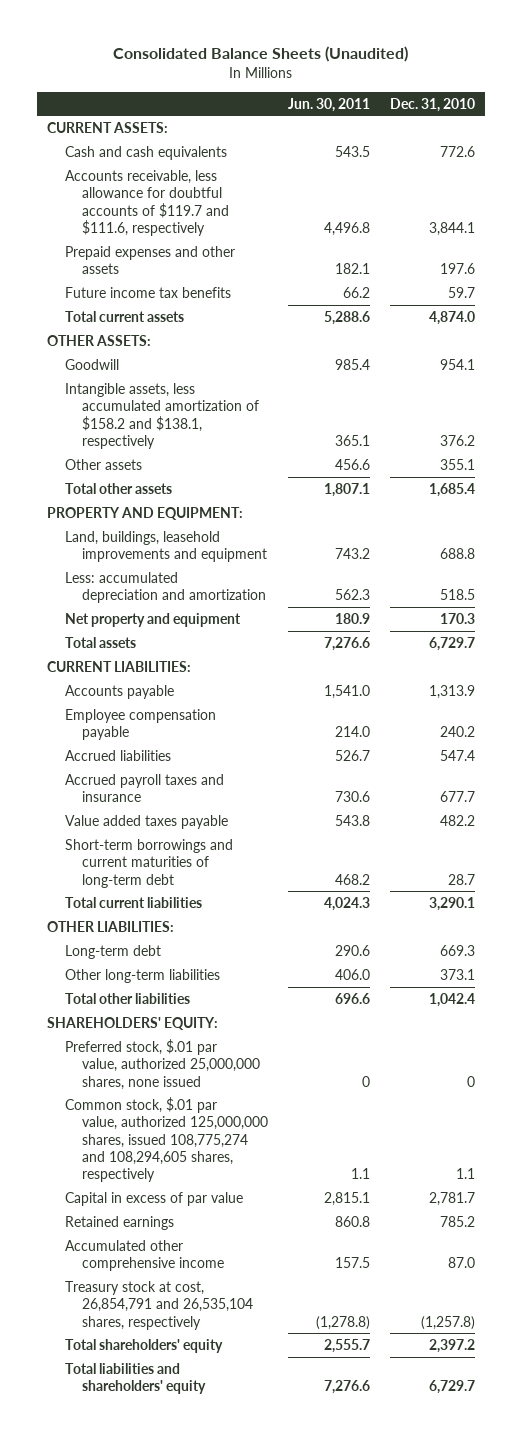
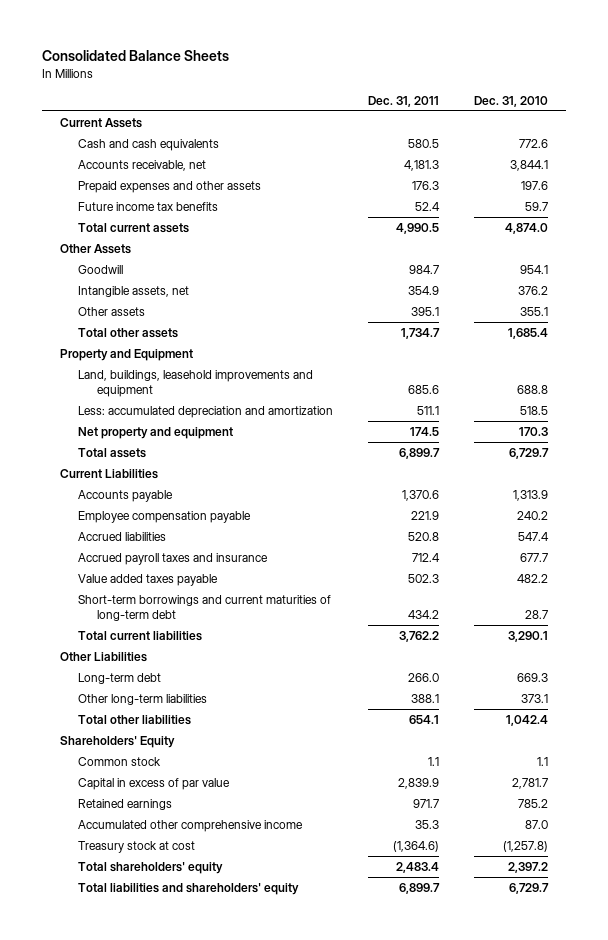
[112,45,408,62] Consolidated Balance Sheets (Unaudited) -> [42,50,230,62] Consolidated Balance Sheets
[288,97,371,112] Jun. 30, 2011 -> none
none -> [368,95,440,107] Dec. 31, 2011
[46,121,168,133] CURRENT ASSETS: -> [59,117,142,128] Current Assets
[64,169,230,237] Accounts receivable, less allowance for doubtful accounts of $119.7 and $111.6, respectively -> [78,159,207,171] Accounts receivable, net
[46,334,151,346] OTHER ASSETS: -> [59,243,131,254] Other Assets
[64,382,260,450] Intangible assets, less accumulated amortization of $158.2 and $138.1, respectively -> [78,285,190,297] Intangible assets, net
[46,506,243,520] PROPERTY AND EQUIPMENT: -> [59,348,193,361] Property and Equipment
[46,660,191,672] CURRENT LIABILITIES: -> [59,468,158,479] Current Liabilities
[46,920,174,932] OTHER LIABILITIES: -> [59,651,147,662] Other Liabilities
[64,1038,261,1090] Preferred stock, $.01 par value, authorized 25,000,000 shares, none issued -> none
[46,1016,218,1030] SHAREHOLDERS' EQUITY: -> [59,735,175,748] Shareholders' Equity
[64,1096,269,1183] Common stock, $.01 par value, authorized 125,000,000 shares, issued 108,775,274 and 108,294,605 shares, respectively -> [78,756,162,766] Common stock
[64,1280,254,1330] Treasury stock at cost, 26,854,791 and 26,535,104 shares, respectively -> [78,840,196,853] Treasury stock at cost

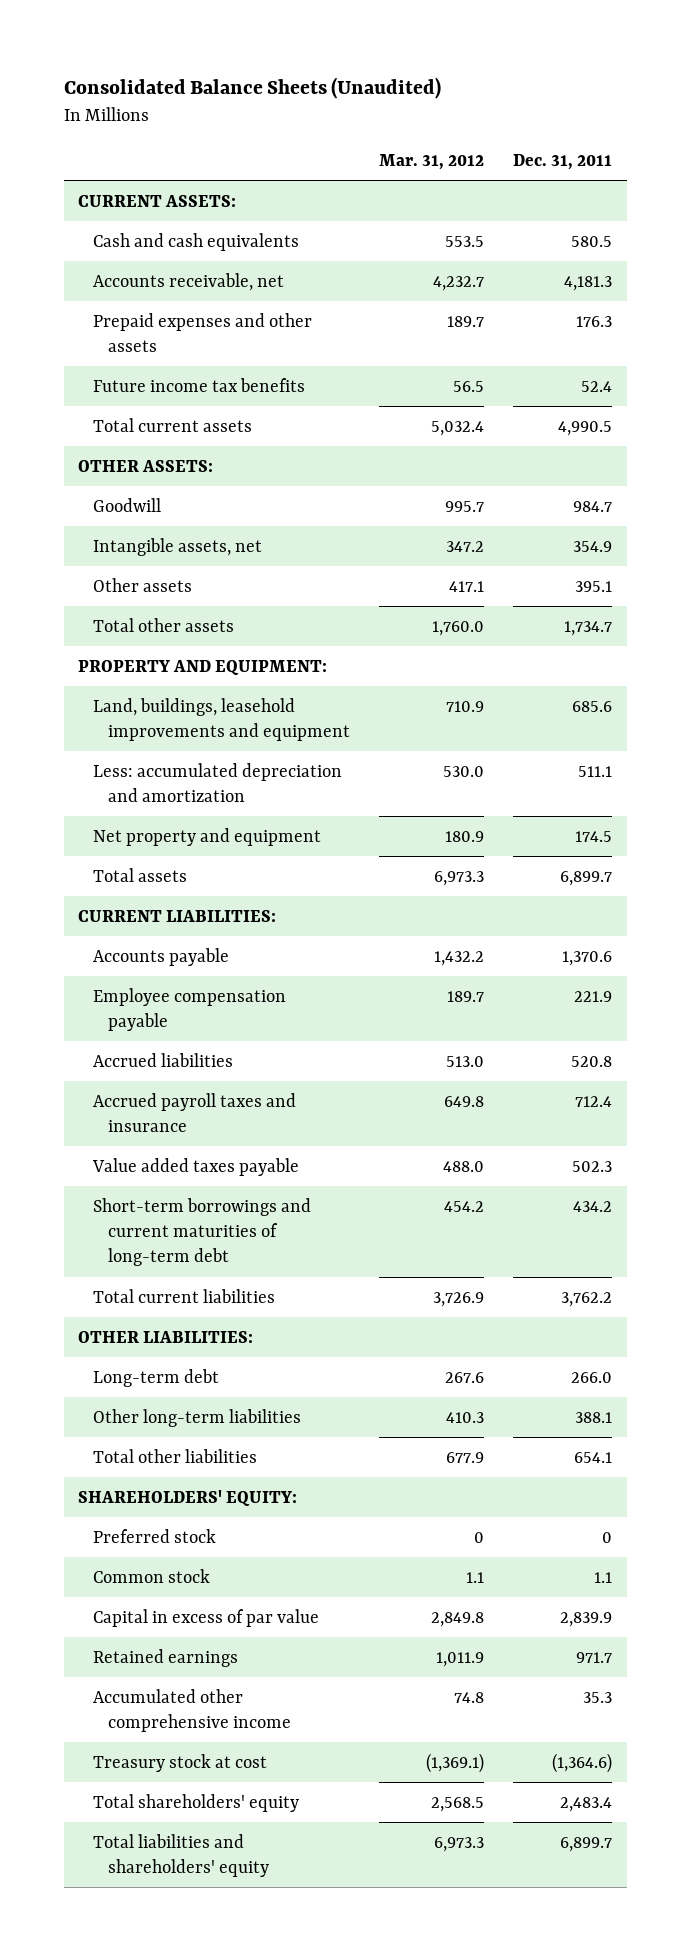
[42,50,230,62] Consolidated Balance Sheets -> [63,77,441,100] Consolidated Balance Sheets (Unaudited)
[474,95,549,107] Dec. 31, 2010 -> none
none -> [379,154,485,171] Mar. 31, 2012
[59,117,142,128] Current Assets -> [78,194,237,207] CURRENT ASSETS:
[59,243,131,254] Other Assets -> [78,459,214,472] OTHER ASSETS:
[59,348,193,361] Property and Equipment -> [78,659,328,675] PROPERTY AND EQUIPMENT:
[59,468,158,479] Current Liabilities -> [78,909,277,922] CURRENT LIABILITIES:
[59,651,147,662] Other Liabilities -> [78,1330,254,1343] OTHER LIABILITIES:
[59,735,175,748] Shareholders' Equity -> [78,1489,298,1506] SHAREHOLDERS' EQUITY:
none -> [93,1528,217,1543] Preferred stock

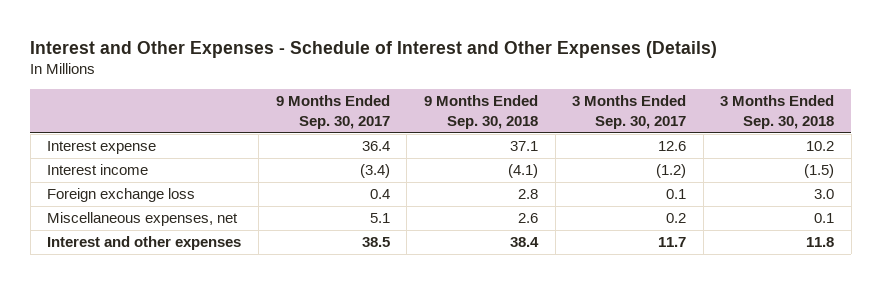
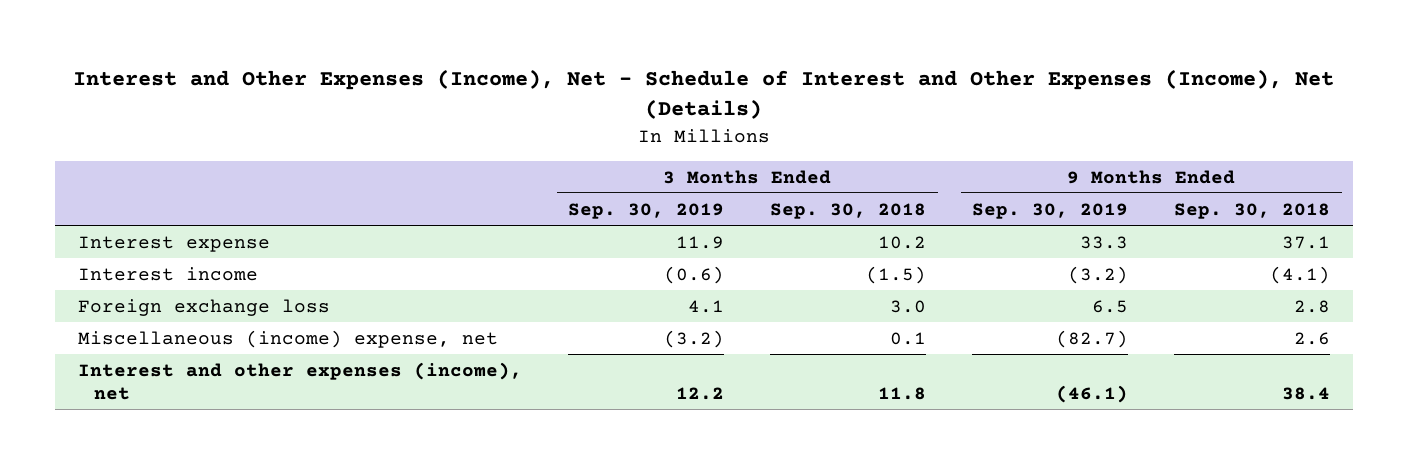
[30,40,718,58] Interest and Other Expenses - Schedule of Interest and Other Expenses (Details) -> [73,69,1335,120] Interest and Other Expenses (Income), Net - Schedule of Interest and Other Expenses (Income), Net (Details)
[275,95,390,129] 9 Months Ended Sep. 30, 2017 -> none
[572,95,687,129] 3 Months Ended Sep. 30, 2017 -> none
none -> [568,202,725,219] Sep. 30, 2019
none -> [972,202,1129,219] Sep. 30, 2019
[47,212,239,227] Miscellaneous expenses, net -> [78,329,499,348] Miscellaneous (income) expense, net
[47,236,242,251] Interest and other expenses -> [78,361,523,401] Interest and other expenses (income), net

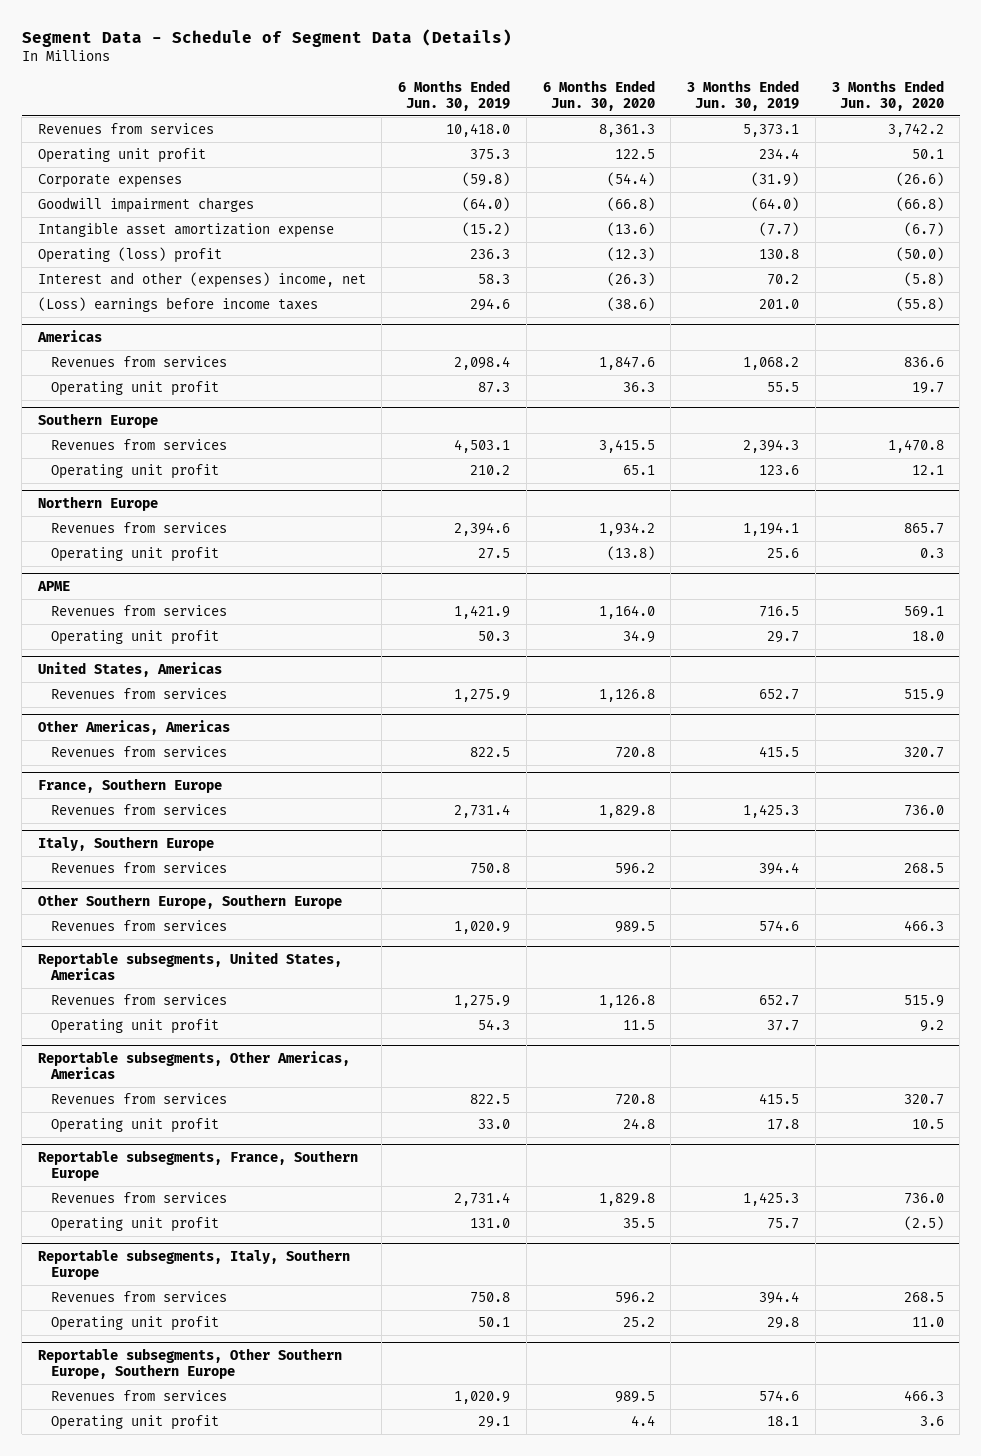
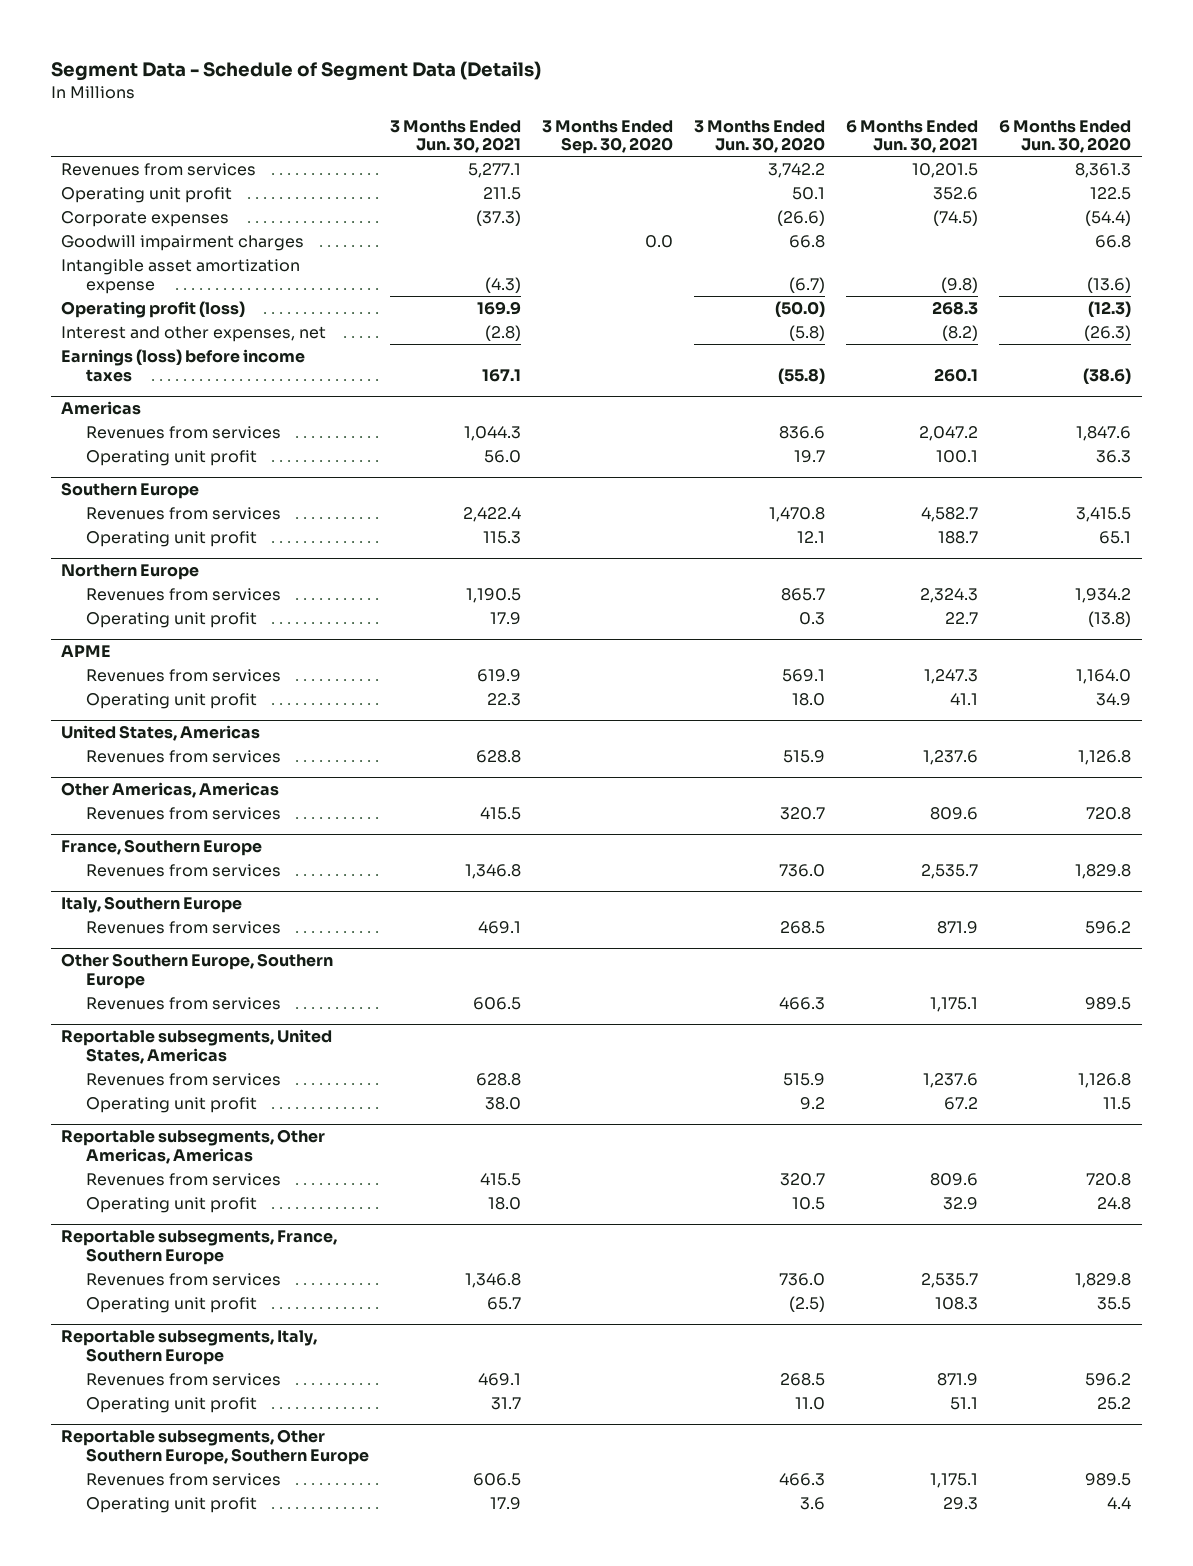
[398,80,511,112] 6 Months Ended Jun. 30, 2019 -> none
[687,80,800,112] 3 Months Ended Jun. 30, 2019 -> none
none -> [389,119,521,154] 3 Months Ended Jun. 30, 2021
none -> [541,119,673,155] 3 Months Ended Sep. 30, 2020
none -> [846,119,979,154] 6 Months Ended Jun. 30, 2021
[606,197,655,212] (66.8) -> [1095,234,1132,248] 66.8
[895,197,944,212] (66.8) -> [788,234,825,248] 66.8
[37,247,222,264] Operating (loss) profit -> [61,300,246,318] Operating profit (loss)
[37,272,366,289] Interest and other (expenses) income, net -> [61,325,327,342] Interest and other expenses, net
[37,297,318,313] (Loss) earnings before income taxes -> [61,348,306,382] Earnings (loss) before income taxes

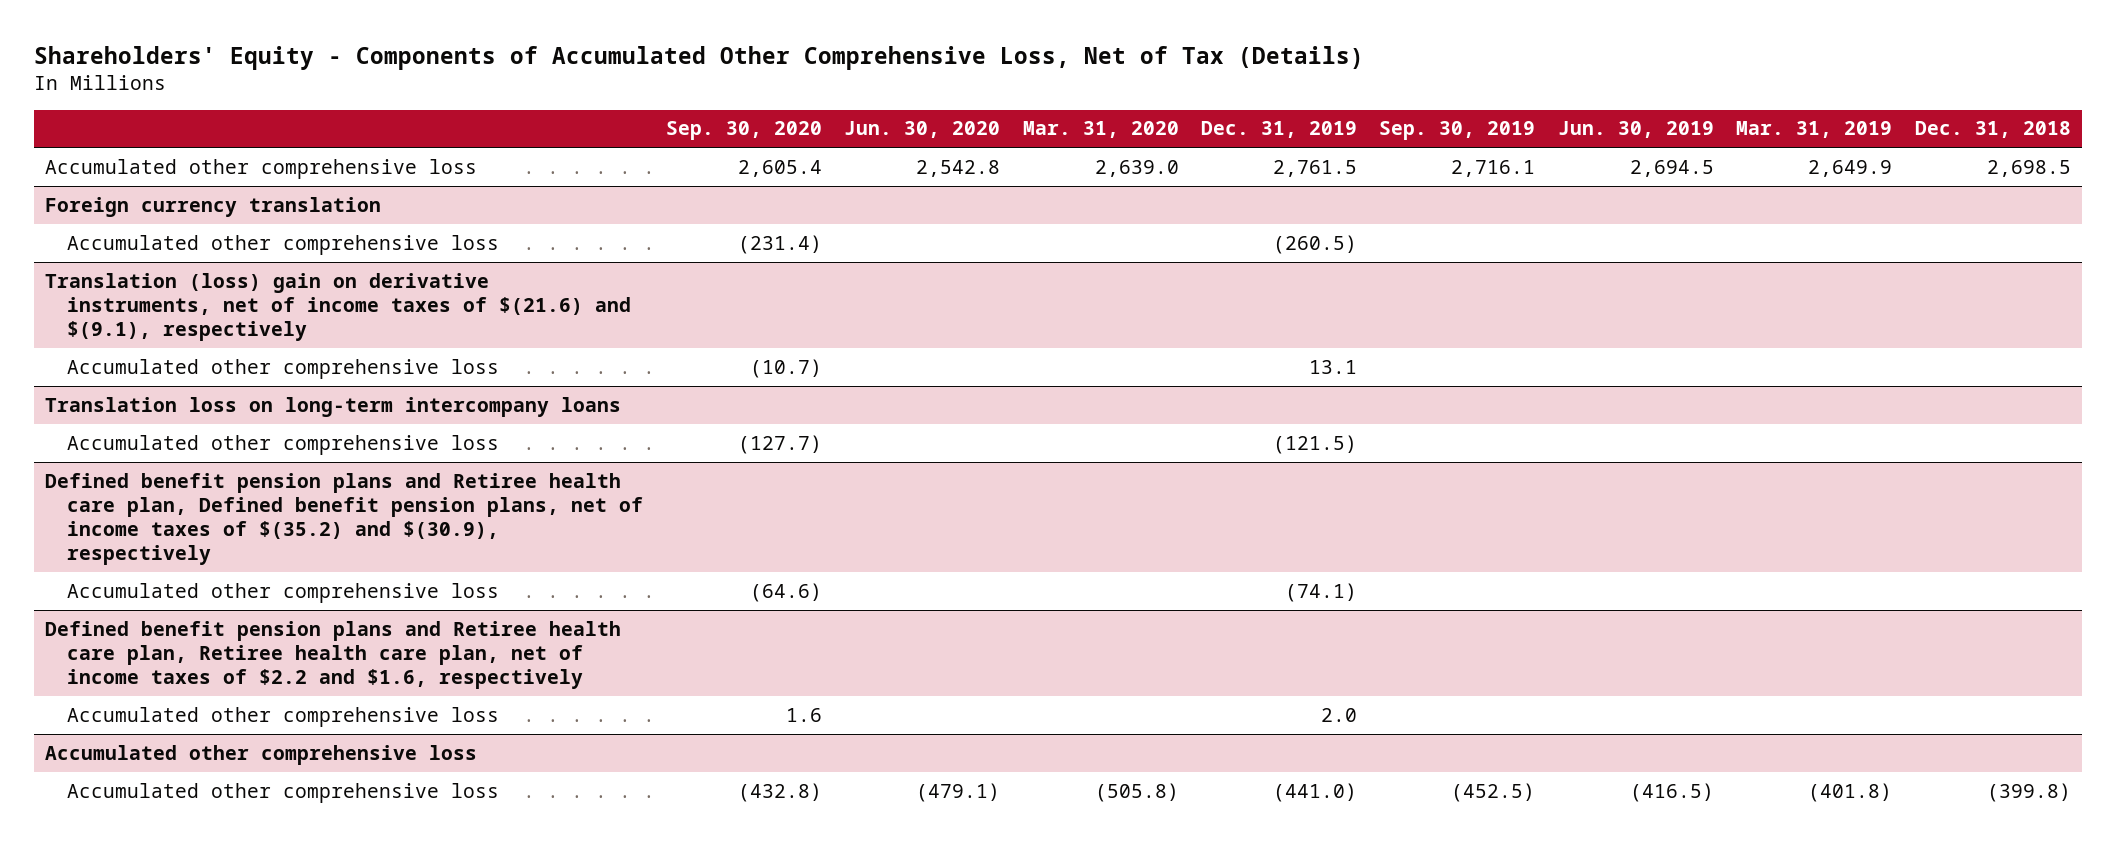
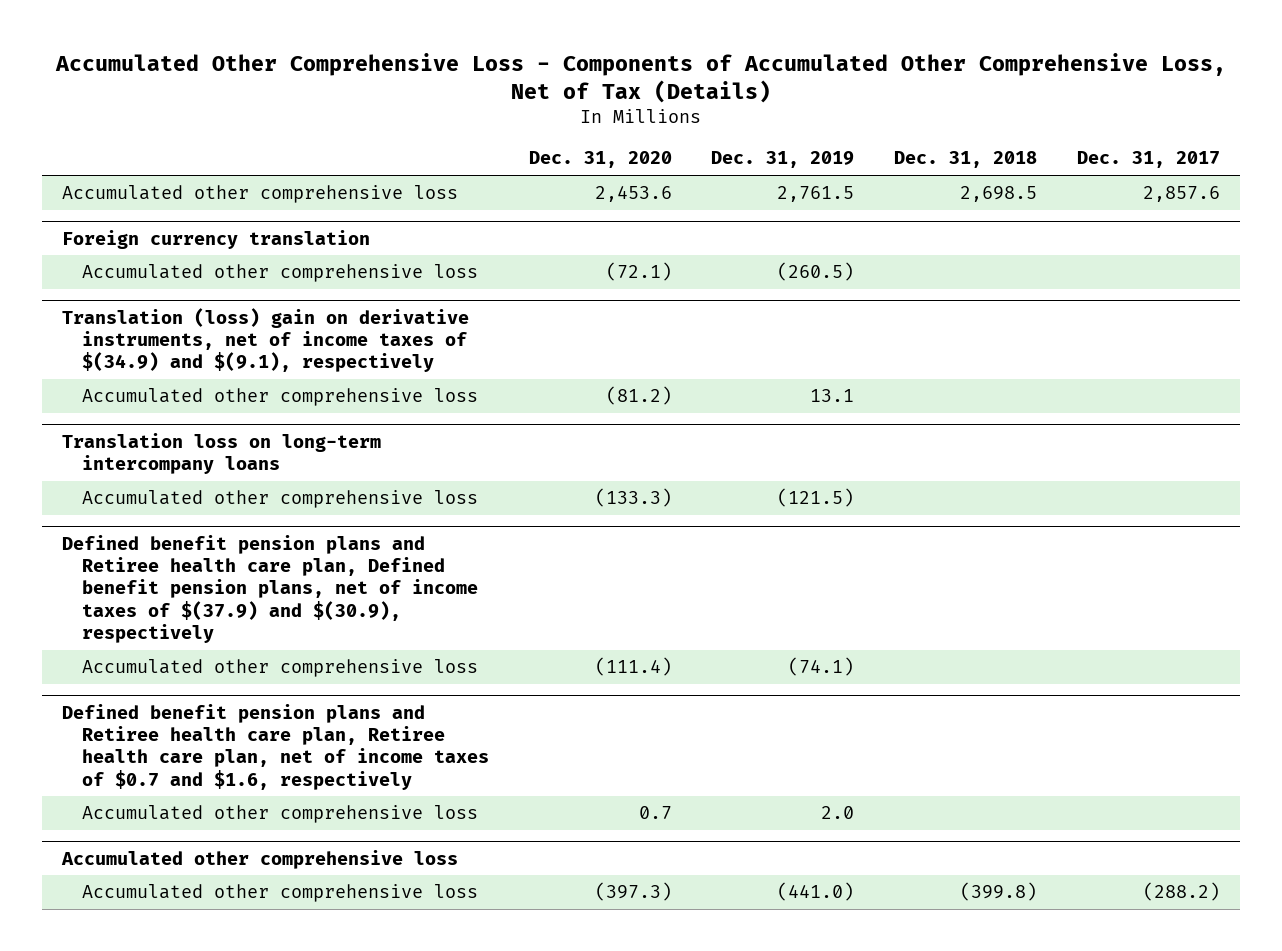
[33,45,1364,70] Shareholders' Equity - Components of Accumulated Other Comprehensive Loss, Net of Tax (Details) -> [55,52,1227,103] Accumulated Other Comprehensive Loss - Components of Accumulated Other Comprehensive Loss, Net of Tax (Details)
[665,121,822,141] Sep. 30, 2020 -> none
[844,121,1001,139] Jun. 30, 2020 -> none
[1022,121,1179,139] Mar. 31, 2020 -> none
[1379,121,1536,141] Sep. 30, 2019 -> none
[1557,121,1714,139] Jun. 30, 2019 -> none
[1736,121,1893,139] Mar. 31, 2019 -> none
none -> [528,151,672,169] Dec. 31, 2020
none -> [1077,151,1221,169] Dec. 31, 2017
[44,272,632,342] Translation (loss) gain on derivative instruments, net of income taxes of $(21.6) and $(9.1), respectively -> [62,307,470,373] Translation (loss) gain on derivative instruments, net of income taxes of $(34.9) and $(9.1), respectively
[44,472,644,566] Defined benefit pension plans and Retiree health care plan, Defined benefit pension plans, net of income taxes of $(35.2) and $(30.9), respectively -> [62,534,478,643] Defined benefit pension plans and Retiree health care plan, Defined benefit pension plans, net of income taxes of $(37.9) and $(30.9), respectively
[44,620,621,690] Defined benefit pension plans and Retiree health care plan, Retiree health care plan, net of income taxes of $2.2 and $1.6, respectively -> [62,703,489,790] Defined benefit pension plans and Retiree health care plan, Retiree health care plan, net of income taxes of $0.7 and $1.6, respectively

